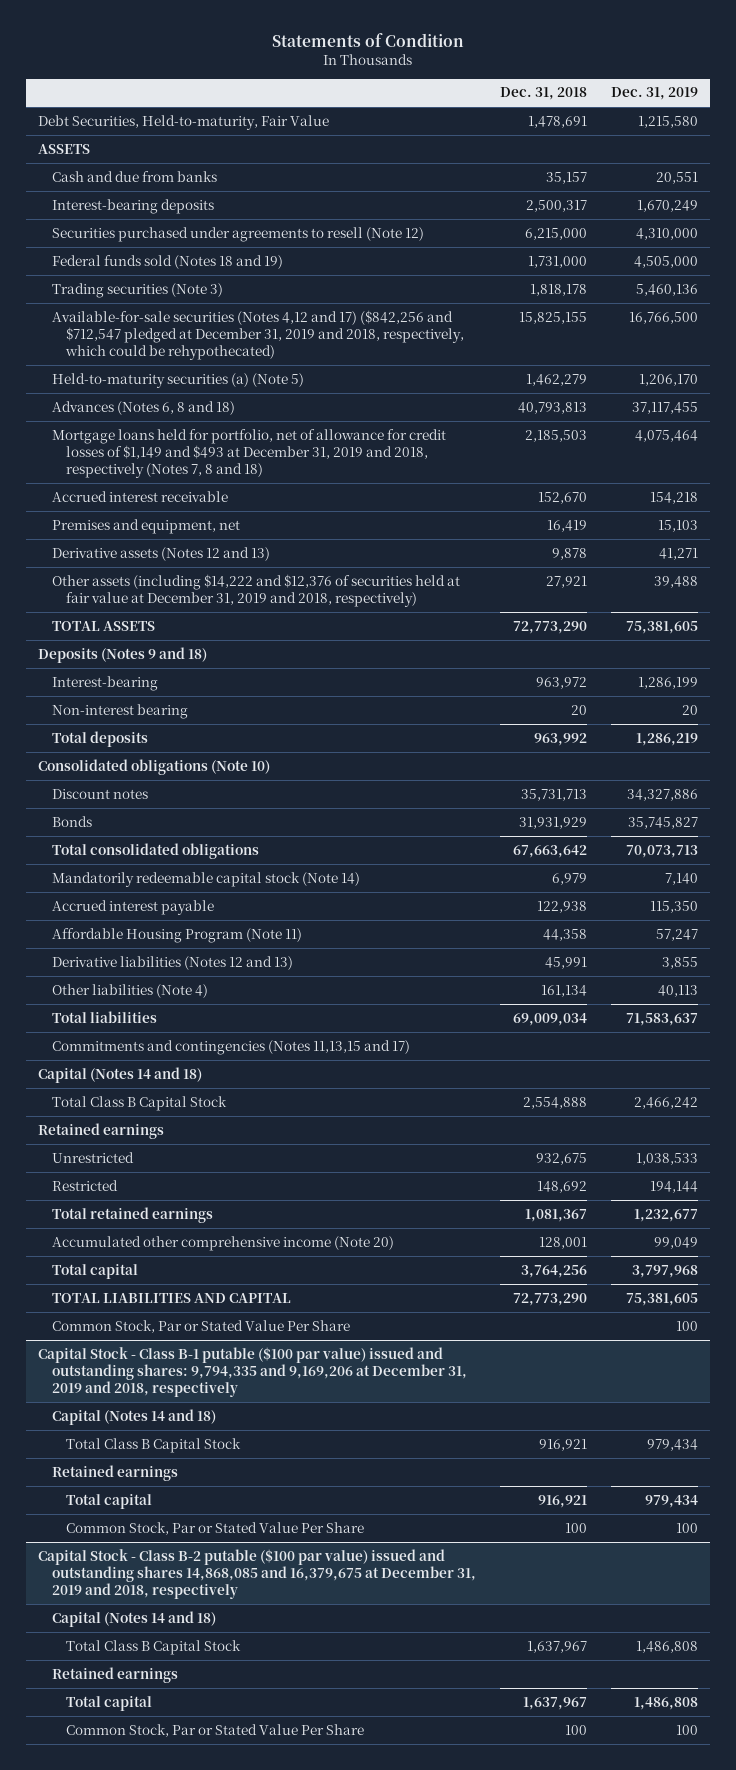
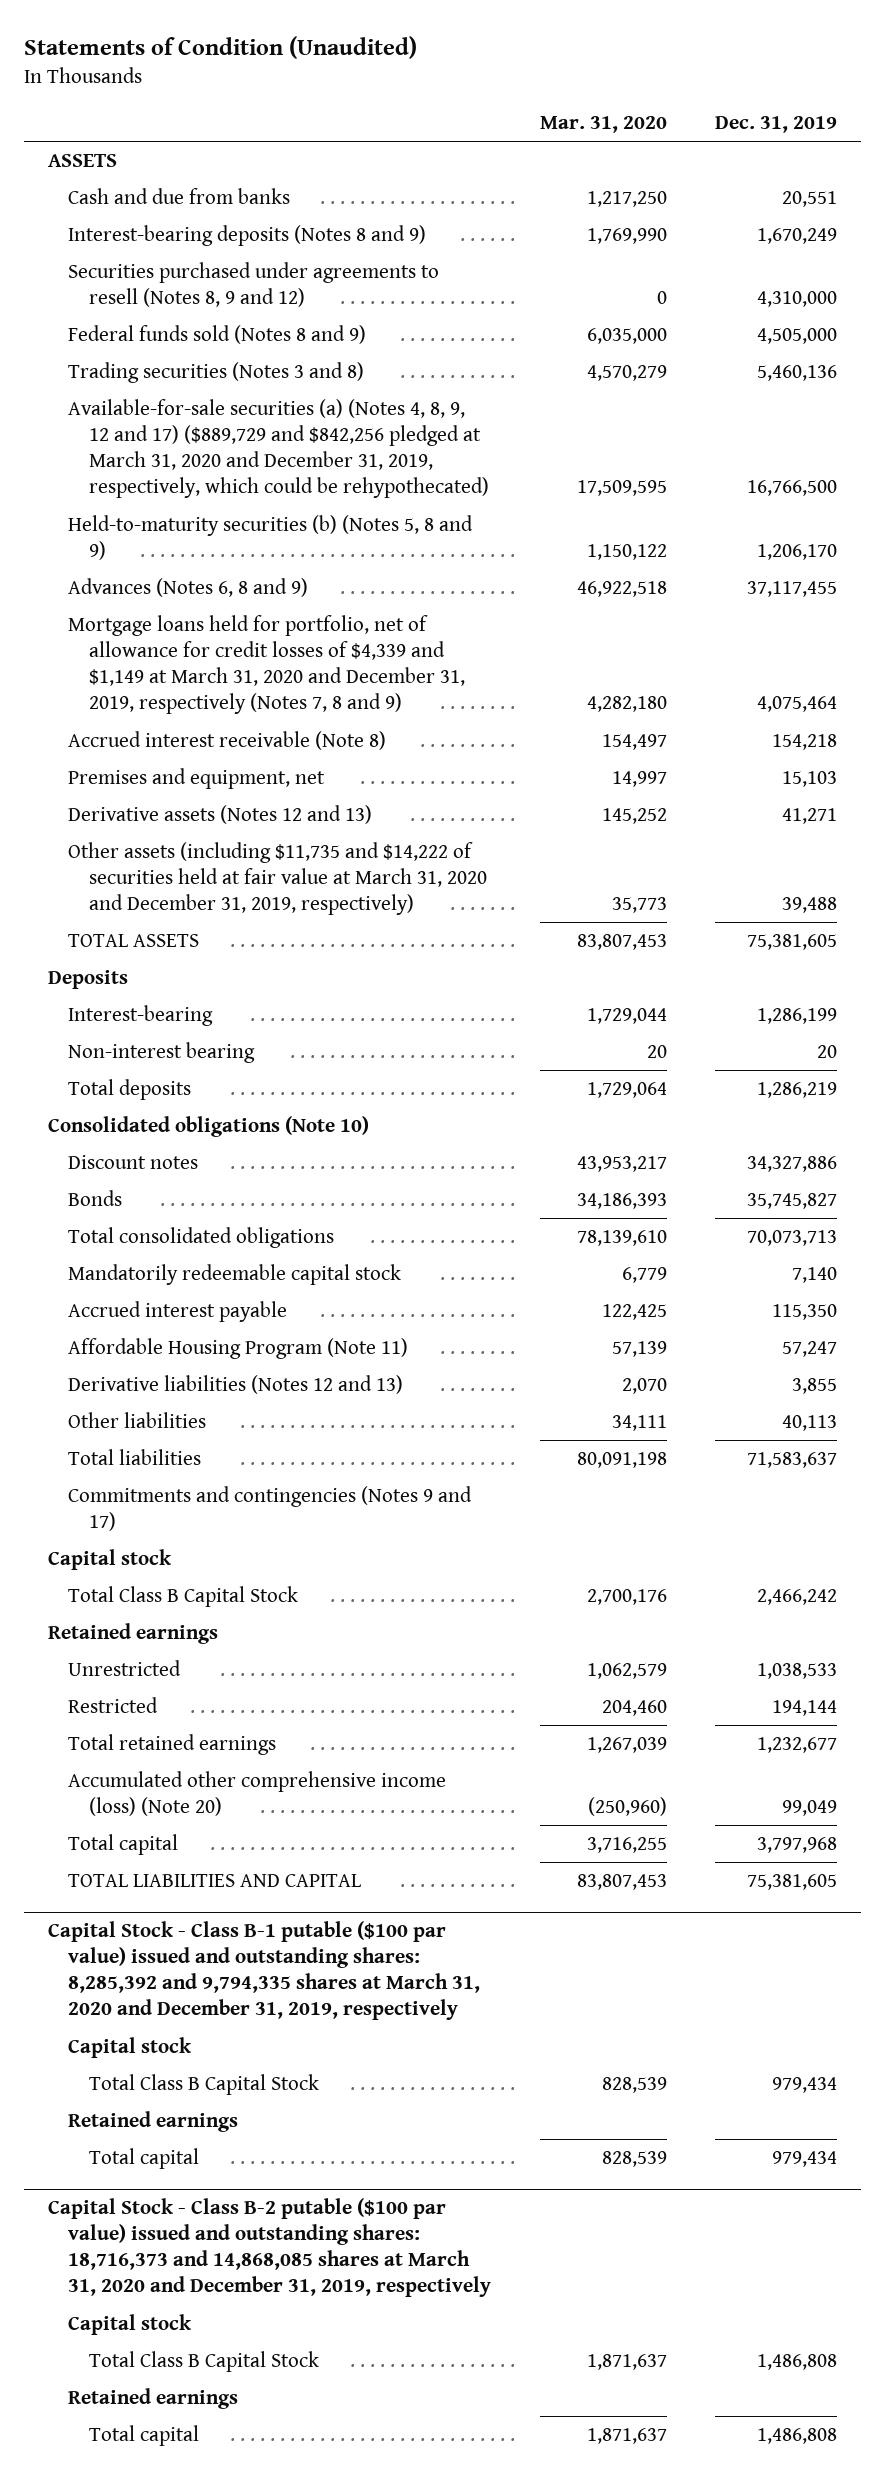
[272,33,465,48] Statements of Condition -> [23,36,417,60] Statements of Condition (Unaudited)
[500,87,588,101] Dec. 31, 2018 -> none
none -> [539,115,667,133] Mar. 31, 2020
[38,114,330,130] Debt Securities, Held-to-maturity, Fair Value -> none
[52,198,215,214] Interest-bearing deposits -> [68,225,427,247] Interest-bearing deposits (Notes 8 and 9)
[52,226,425,242] Securities purchased under agreements to resell (Note 12) -> [68,262,440,308] Securities purchased under agreements to resell (Notes 8, 9 and 12)
[52,254,284,269] Federal funds sold (Notes 18 and 19) -> [68,325,367,345] Federal funds sold (Notes 8 and 9)
[52,282,224,298] Trading securities (Note 3) -> [68,362,365,384] Trading securities (Notes 3 and 8)
[52,309,465,360] Available-for-sale securities (Notes 4,12 and 17) ($842,256 and $712,547 pledged at December 31, 2019 and 2018, respectively, which could be rehypothecated) -> [68,399,489,499] Available-for-sale securities (a) (Notes 4, 8, 9, 12 and 17) ($889,729 and $842,256 pledged at March 31, 2020 and December 31, 2019, respectively, which could be rehypothecated)
[52,372,305,388] Held-to-maturity securities (a) (Note 5) -> [68,515,474,561] Held-to-maturity securities (b) (Notes 5, 8 and 9)
[52,400,236,415] Advances (Notes 6, 8 and 18) -> [68,578,309,598] Advances (Notes 6, 8 and 9)
[52,428,447,478] Mortgage loans held for portfolio, net of allowance for credit losses of $1,149 and $493 at December 31, 2019 and 2018, respectively (Notes 7, 8 and 18) -> [68,615,465,715] Mortgage loans held for portfolio, net of allowance for credit losses of $4,339 and $1,149 at March 31, 2020 and December 31, 2019, respectively (Notes 7, 8 and 9)
[52,490,229,502] Accrued interest receivable -> [68,731,387,751] Accrued interest receivable (Note 8)
[52,573,461,607] Other assets (including $14,222 and $12,376 of securities held at fair value at December 31, 2019 and 2018, respectively) -> [68,842,487,916] Other assets (including $11,735 and $14,222 of securities held at fair value at March 31, 2020 and December 31, 2019, respectively)
[38,646,208,663] Deposits (Notes 9 and 18) -> [47,970,128,990] Deposits
[52,871,361,887] Mandatorily redeemable capital stock (Note 14) -> [68,1264,402,1286] Mandatorily redeemable capital stock
[52,983,209,998] Other liabilities (Note 4) -> [68,1412,207,1429] Other liabilities
[52,1039,411,1055] Commitments and contingencies (Notes 11,13,15 and 17) -> [68,1486,473,1532] Commitments and contingencies (Notes 9 and 17)
[38,1066,203,1083] Capital (Notes 14 and 18) -> [47,1549,172,1571] Capital stock
[52,1235,395,1251] Accumulated other comprehensive income (Note 20) -> [68,1771,447,1817] Accumulated other comprehensive income (loss) (Note 20)
[52,1319,351,1333] Common Stock, Par or Stated Value Per Share -> none
[38,1346,468,1397] Capital Stock - Class B-1 putable ($100 par value) issued and outstanding shares: 9,794,335 and 9,169,206 at December 31, 2019 and 2018, respectively -> [47,1921,481,2021] Capital Stock - Class B-1 putable ($100 par value) issued and outstanding shares: 8,285,392 and 9,794,335 shares at March 31, 2020 and December 31, 2019, respectively
[52,1408,217,1425] Capital (Notes 14 and 18) -> [68,2037,193,2059] Capital stock
[66,1521,365,1535] Common Stock, Par or Stated Value Per Share -> none
[38,1548,477,1599] Capital Stock - Class B-2 putable ($100 par value) issued and outstanding shares 14,868,085 and 16,379,675 at December 31, 2019 and 2018, respectively -> [47,2198,492,2298] Capital Stock - Class B-2 putable ($100 par value) issued and outstanding shares: 18,716,373 and 14,868,085 shares at March 31, 2020 and December 31, 2019, respectively
[52,1610,217,1627] Capital (Notes 14 and 18) -> [68,2314,193,2336] Capital stock
[66,1723,365,1737] Common Stock, Par or Stated Value Per Share -> none

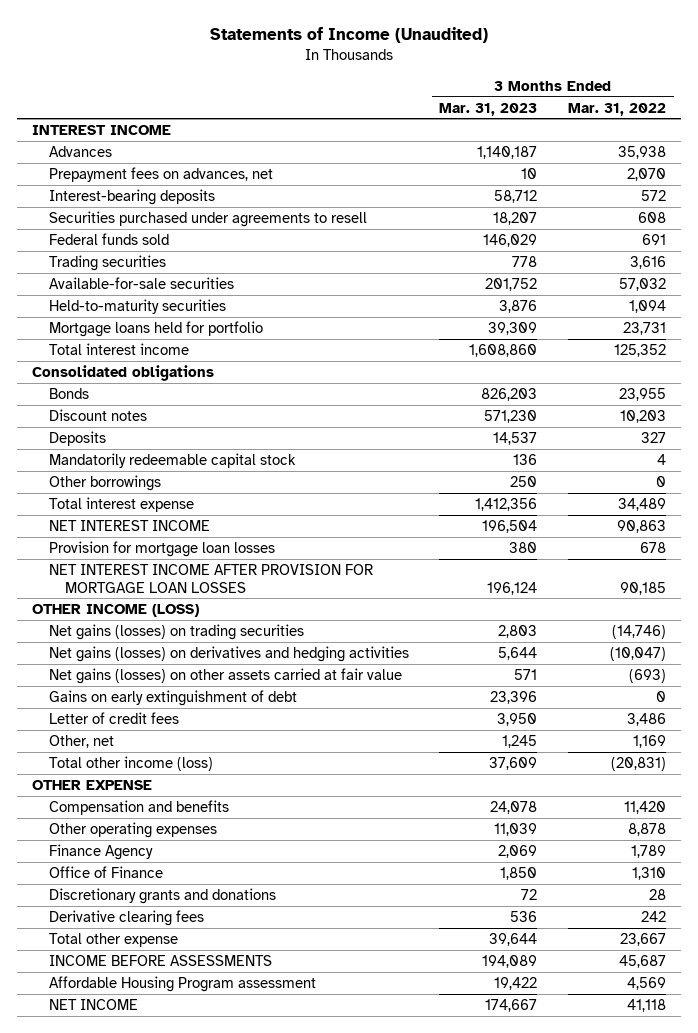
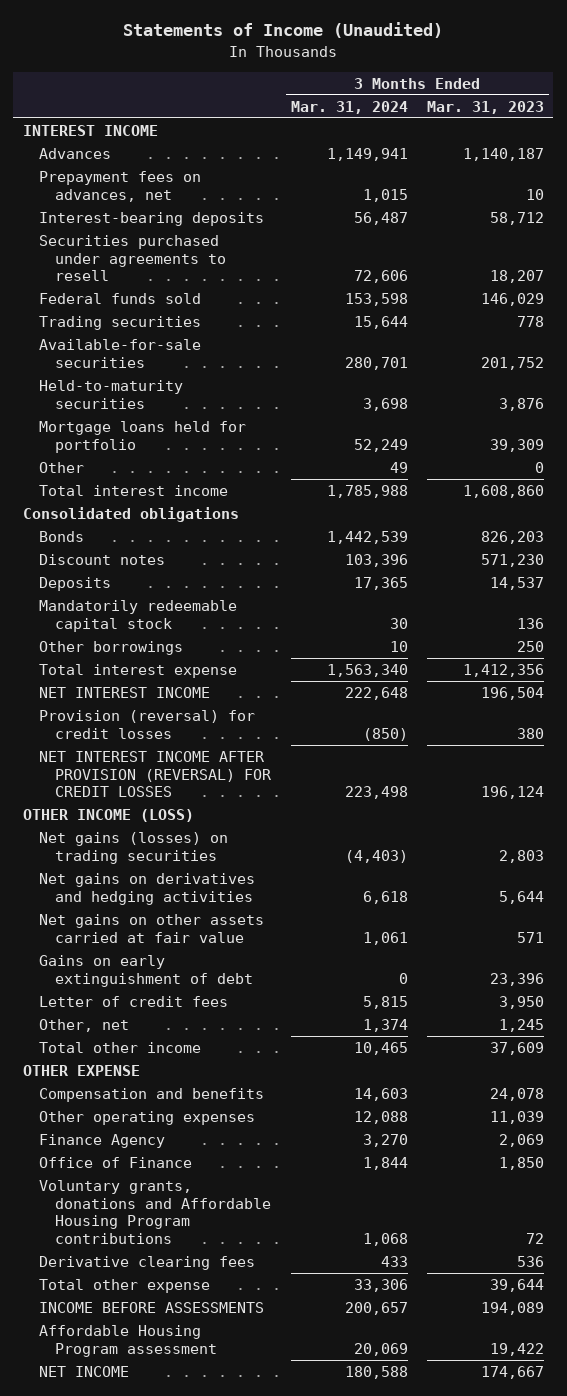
[568,102,667,116] Mar. 31, 2022 -> none
none -> [290,100,408,114] Mar. 31, 2024
none -> [39,462,85,474] Other
[48,540,275,557] Provision for mortgage loan losses -> [39,710,256,739] Provision (reversal) for credit losses
[48,563,373,593] NET INTEREST INCOME AFTER PROVISION FOR MORTGAGE LOAN LOSSES -> [39,751,273,798] NET INTEREST INCOME AFTER PROVISION (REVERSAL) FOR CREDIT LOSSES
[48,645,409,662] Net gains (losses) on derivatives and hedging activities -> [39,873,256,905] Net gains on derivatives and hedging activities
[48,667,402,684] Net gains (losses) on other assets carried at fair value -> [39,914,265,943] Net gains on other assets carried at fair value
[48,755,213,771] Total other income (loss) -> [39,1042,202,1054] Total other income
[48,887,276,904] Discretionary grants and donations -> [39,1180,272,1244] Voluntary grants, donations and Affordable Housing Program contributions

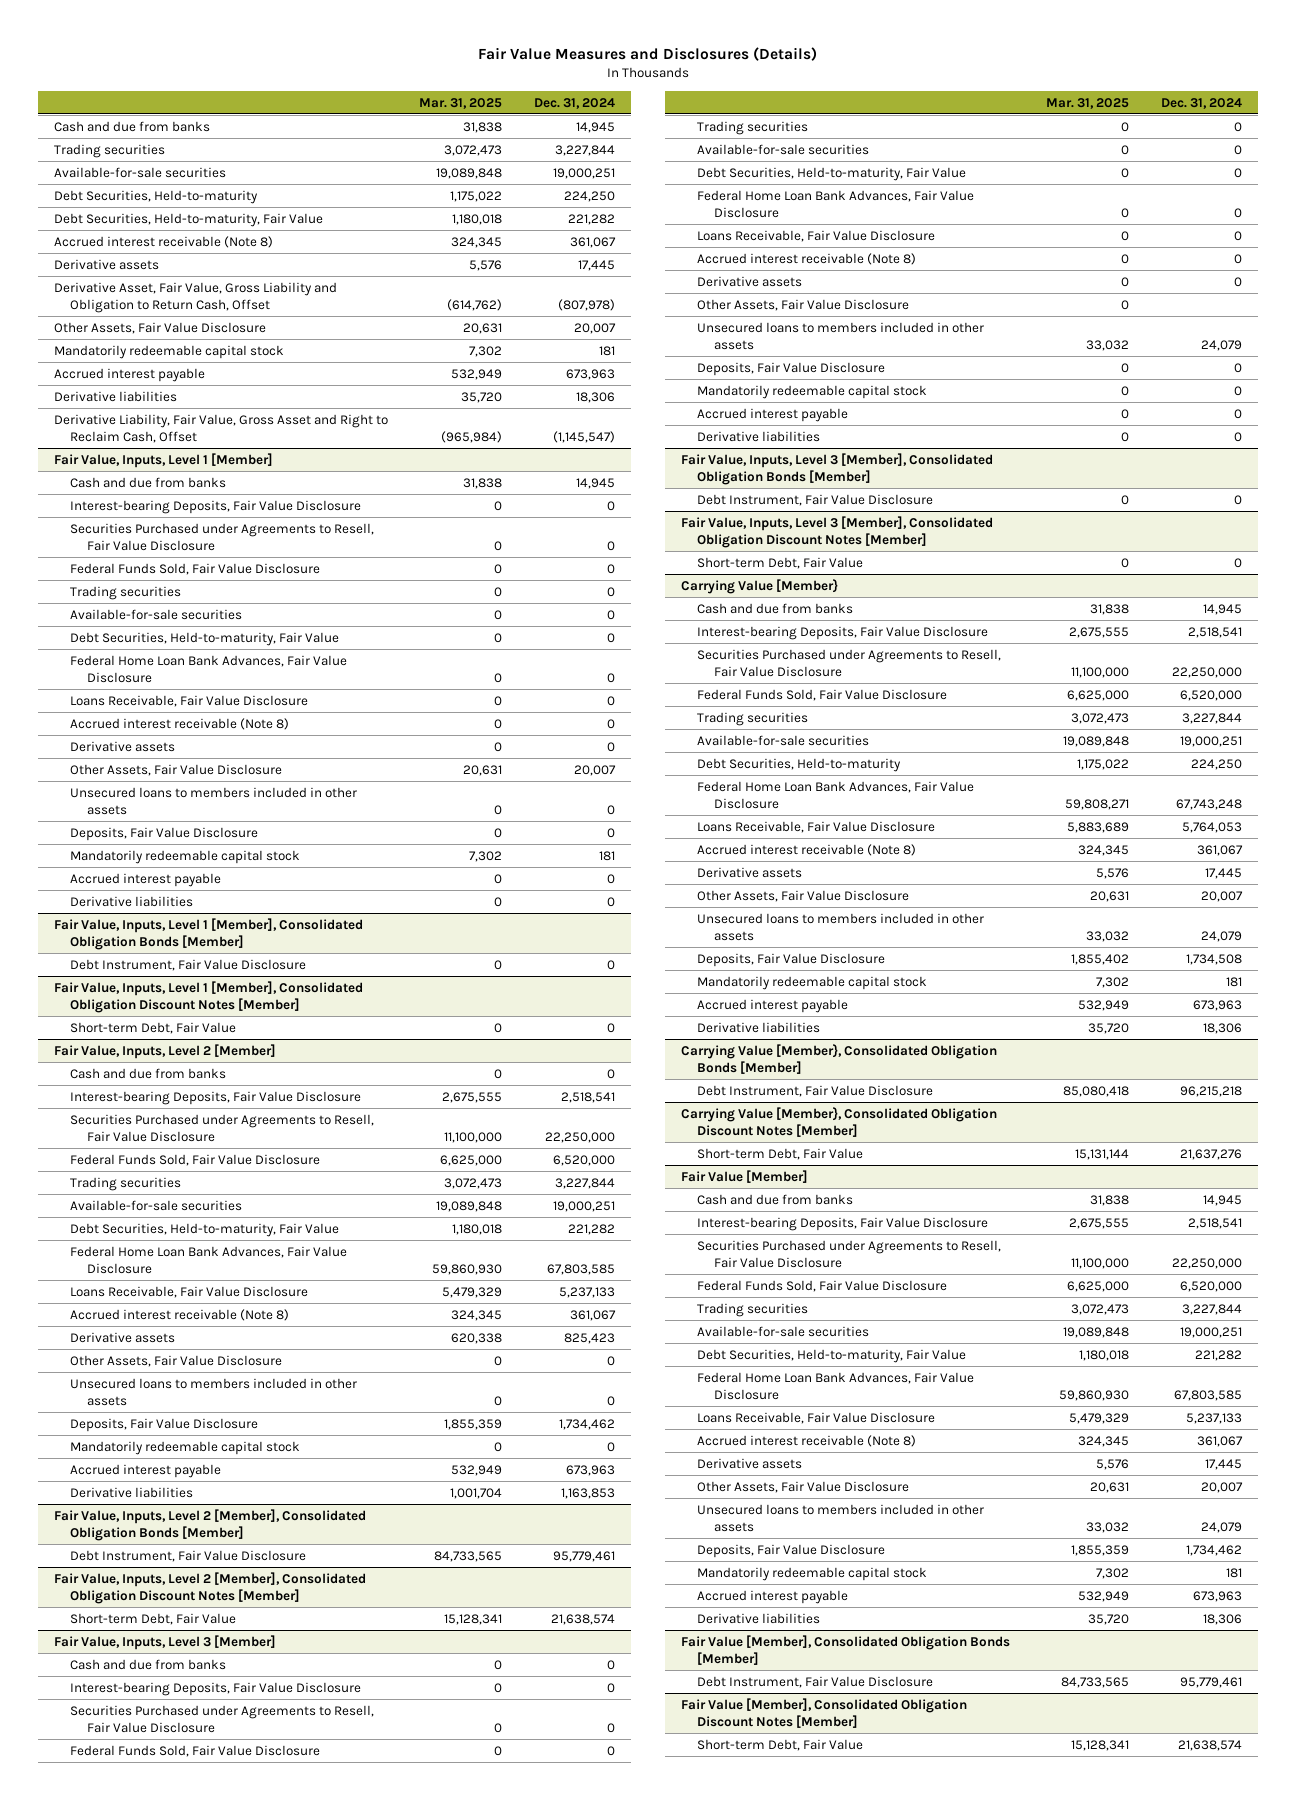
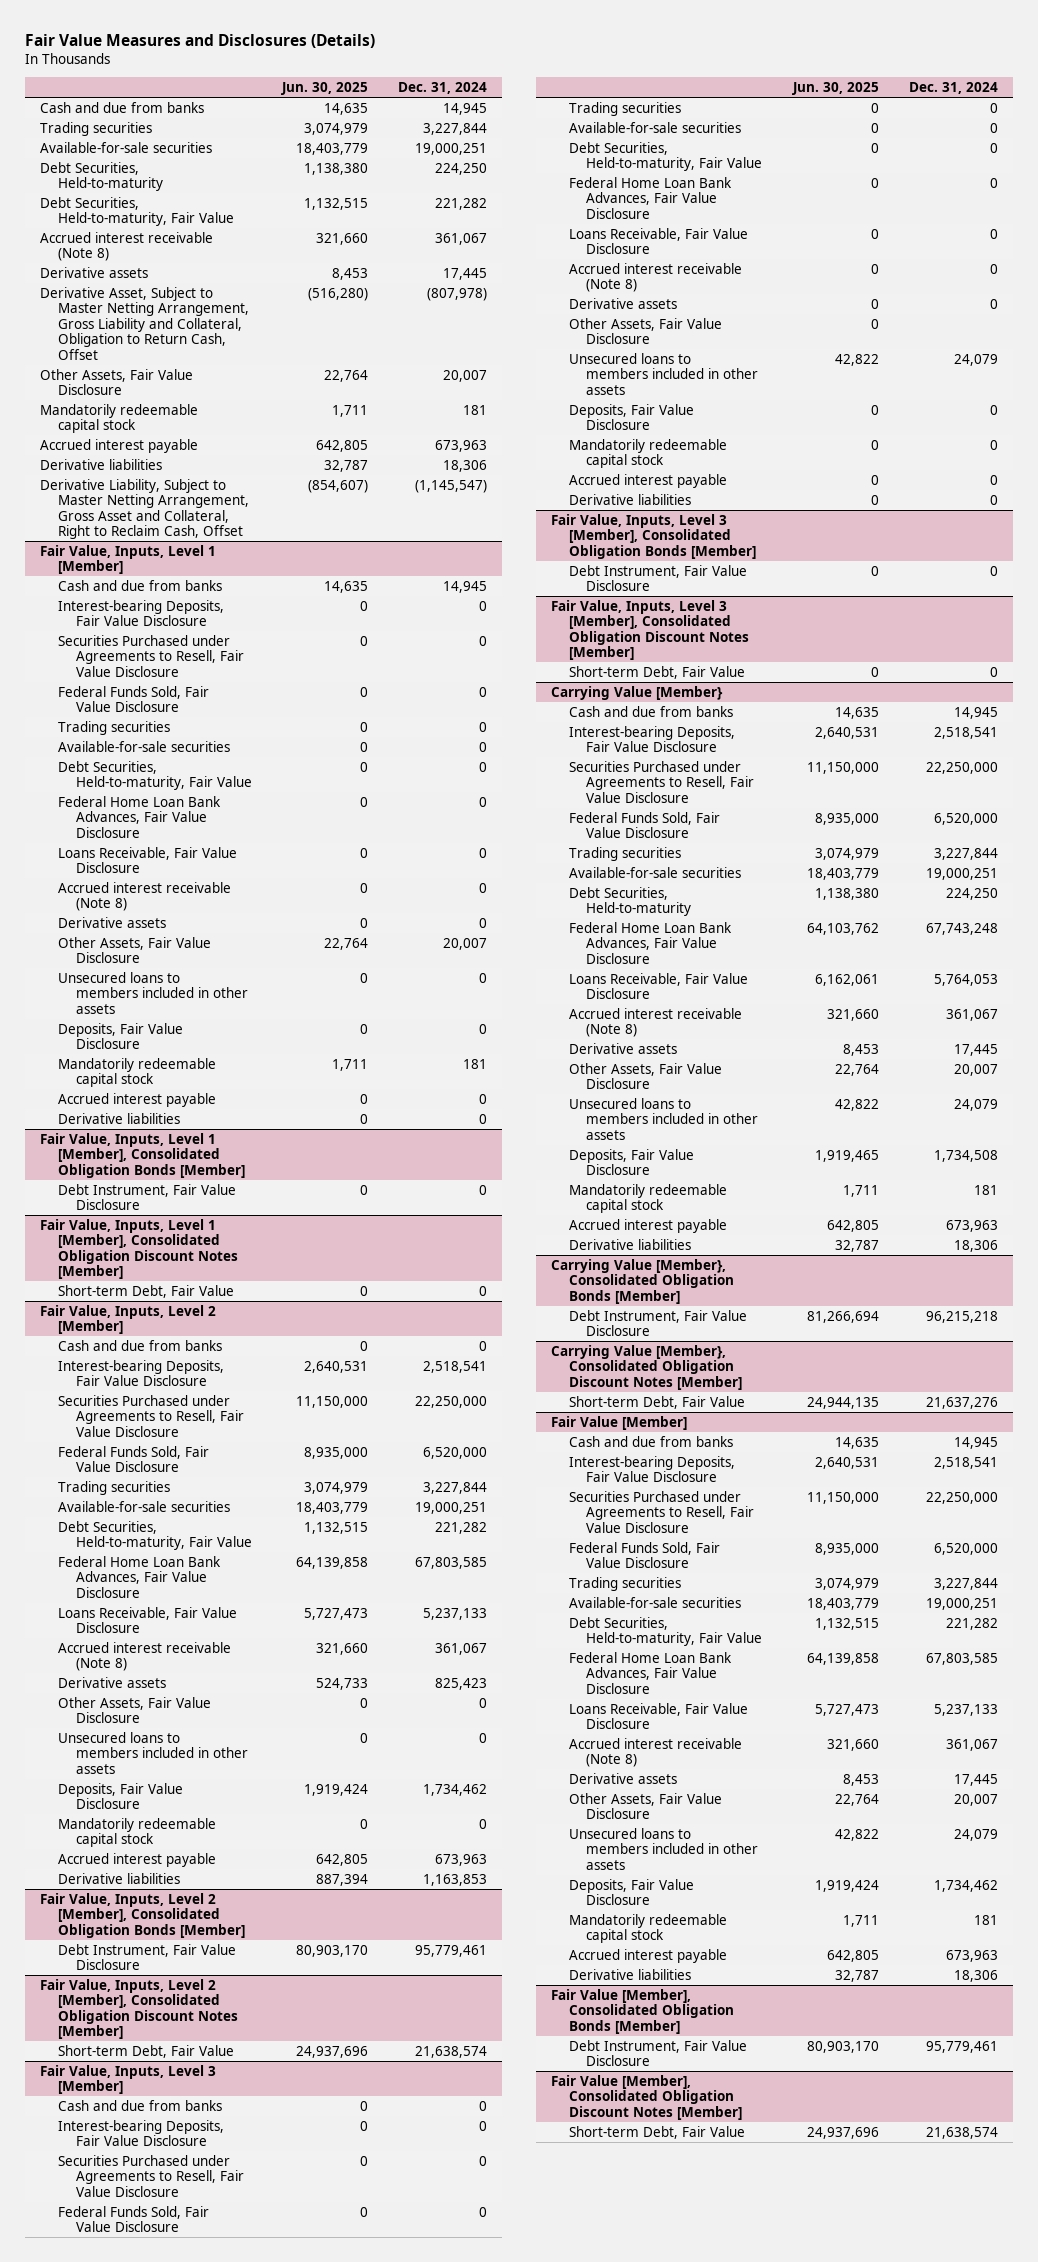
[419,97,503,109] Mar. 31, 2025 -> none
none -> [280,82,368,96] Jun. 30, 2025
[53,281,337,313] Derivative Asset, Fair Value, Gross Liability and Obligation to Return Cash, Offset -> [40,286,249,360] Derivative Asset, Subject to Master Netting Arrangement, Gross Liability and Collateral, Obligation to Return Cash, Offset
[53,413,388,443] Derivative Liability, Fair Value, Gross Asset and Right to Reclaim Cash, Offset -> [40,478,249,540] Derivative Liability, Subject to Master Netting Arrangement, Gross Asset and Collateral, Right to Reclaim Cash, Offset

